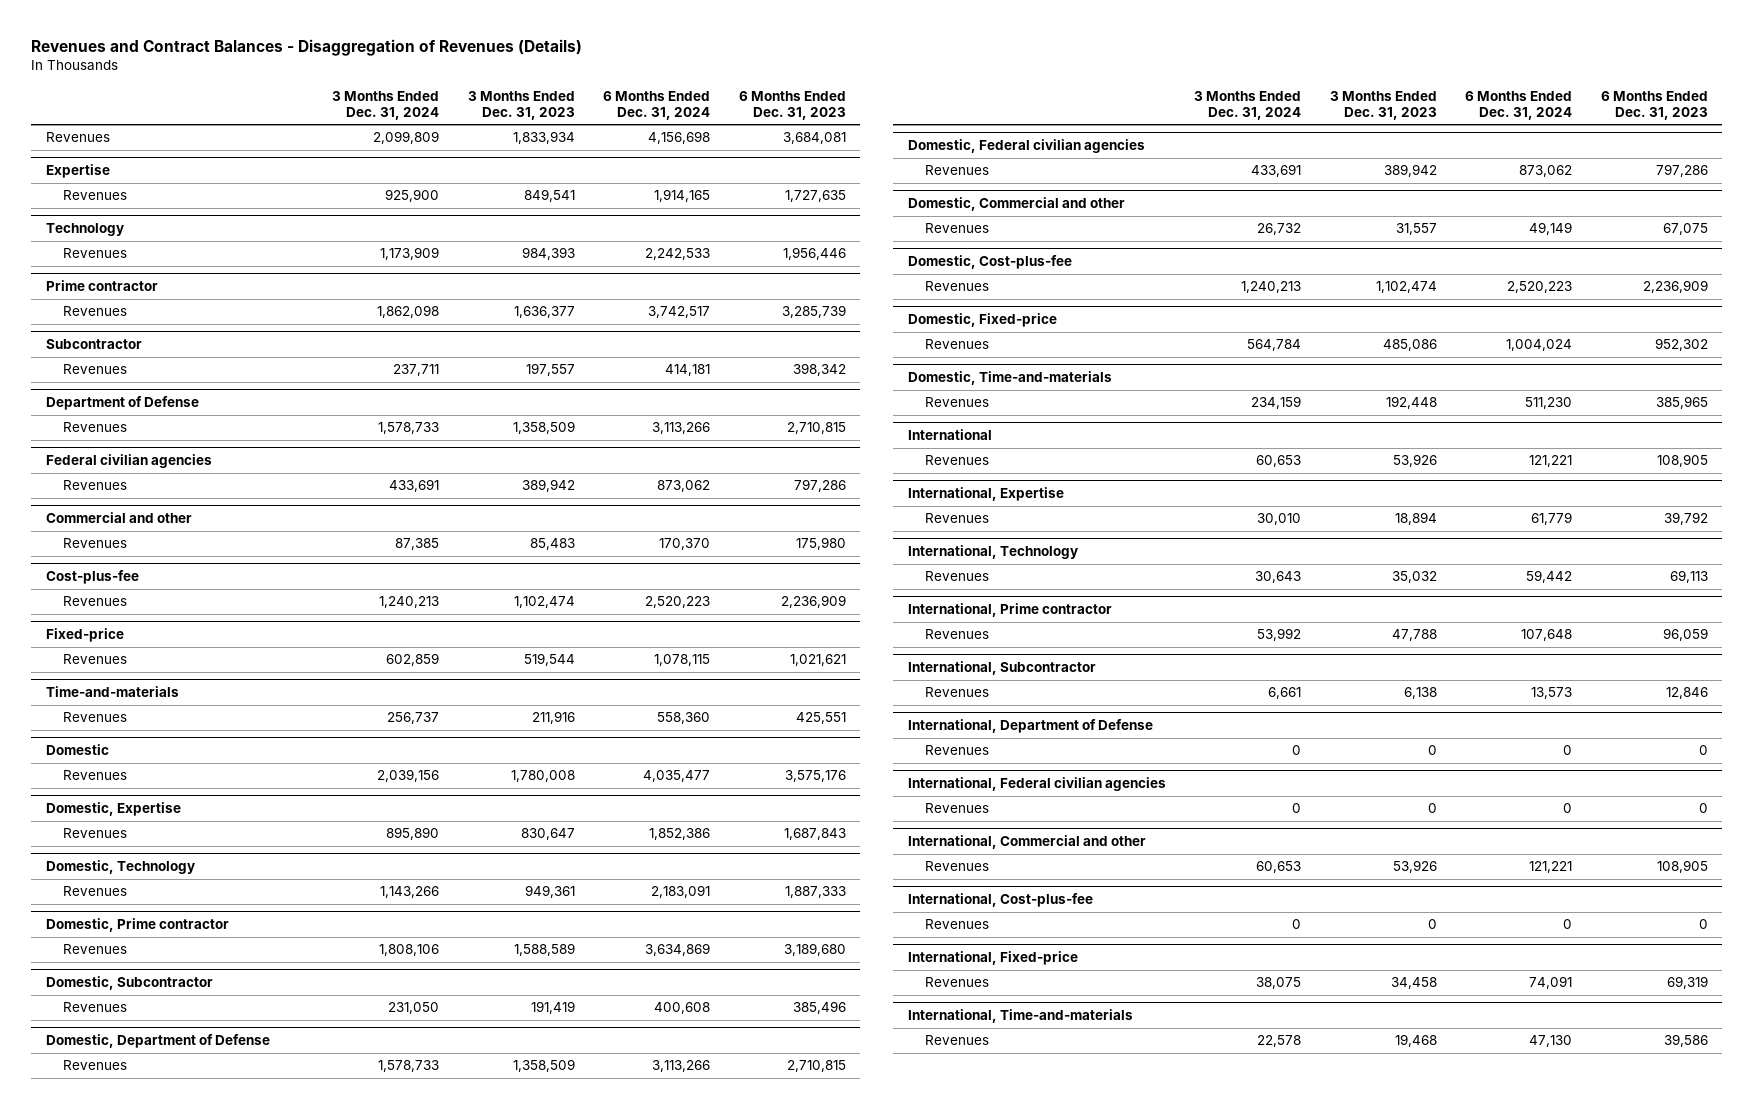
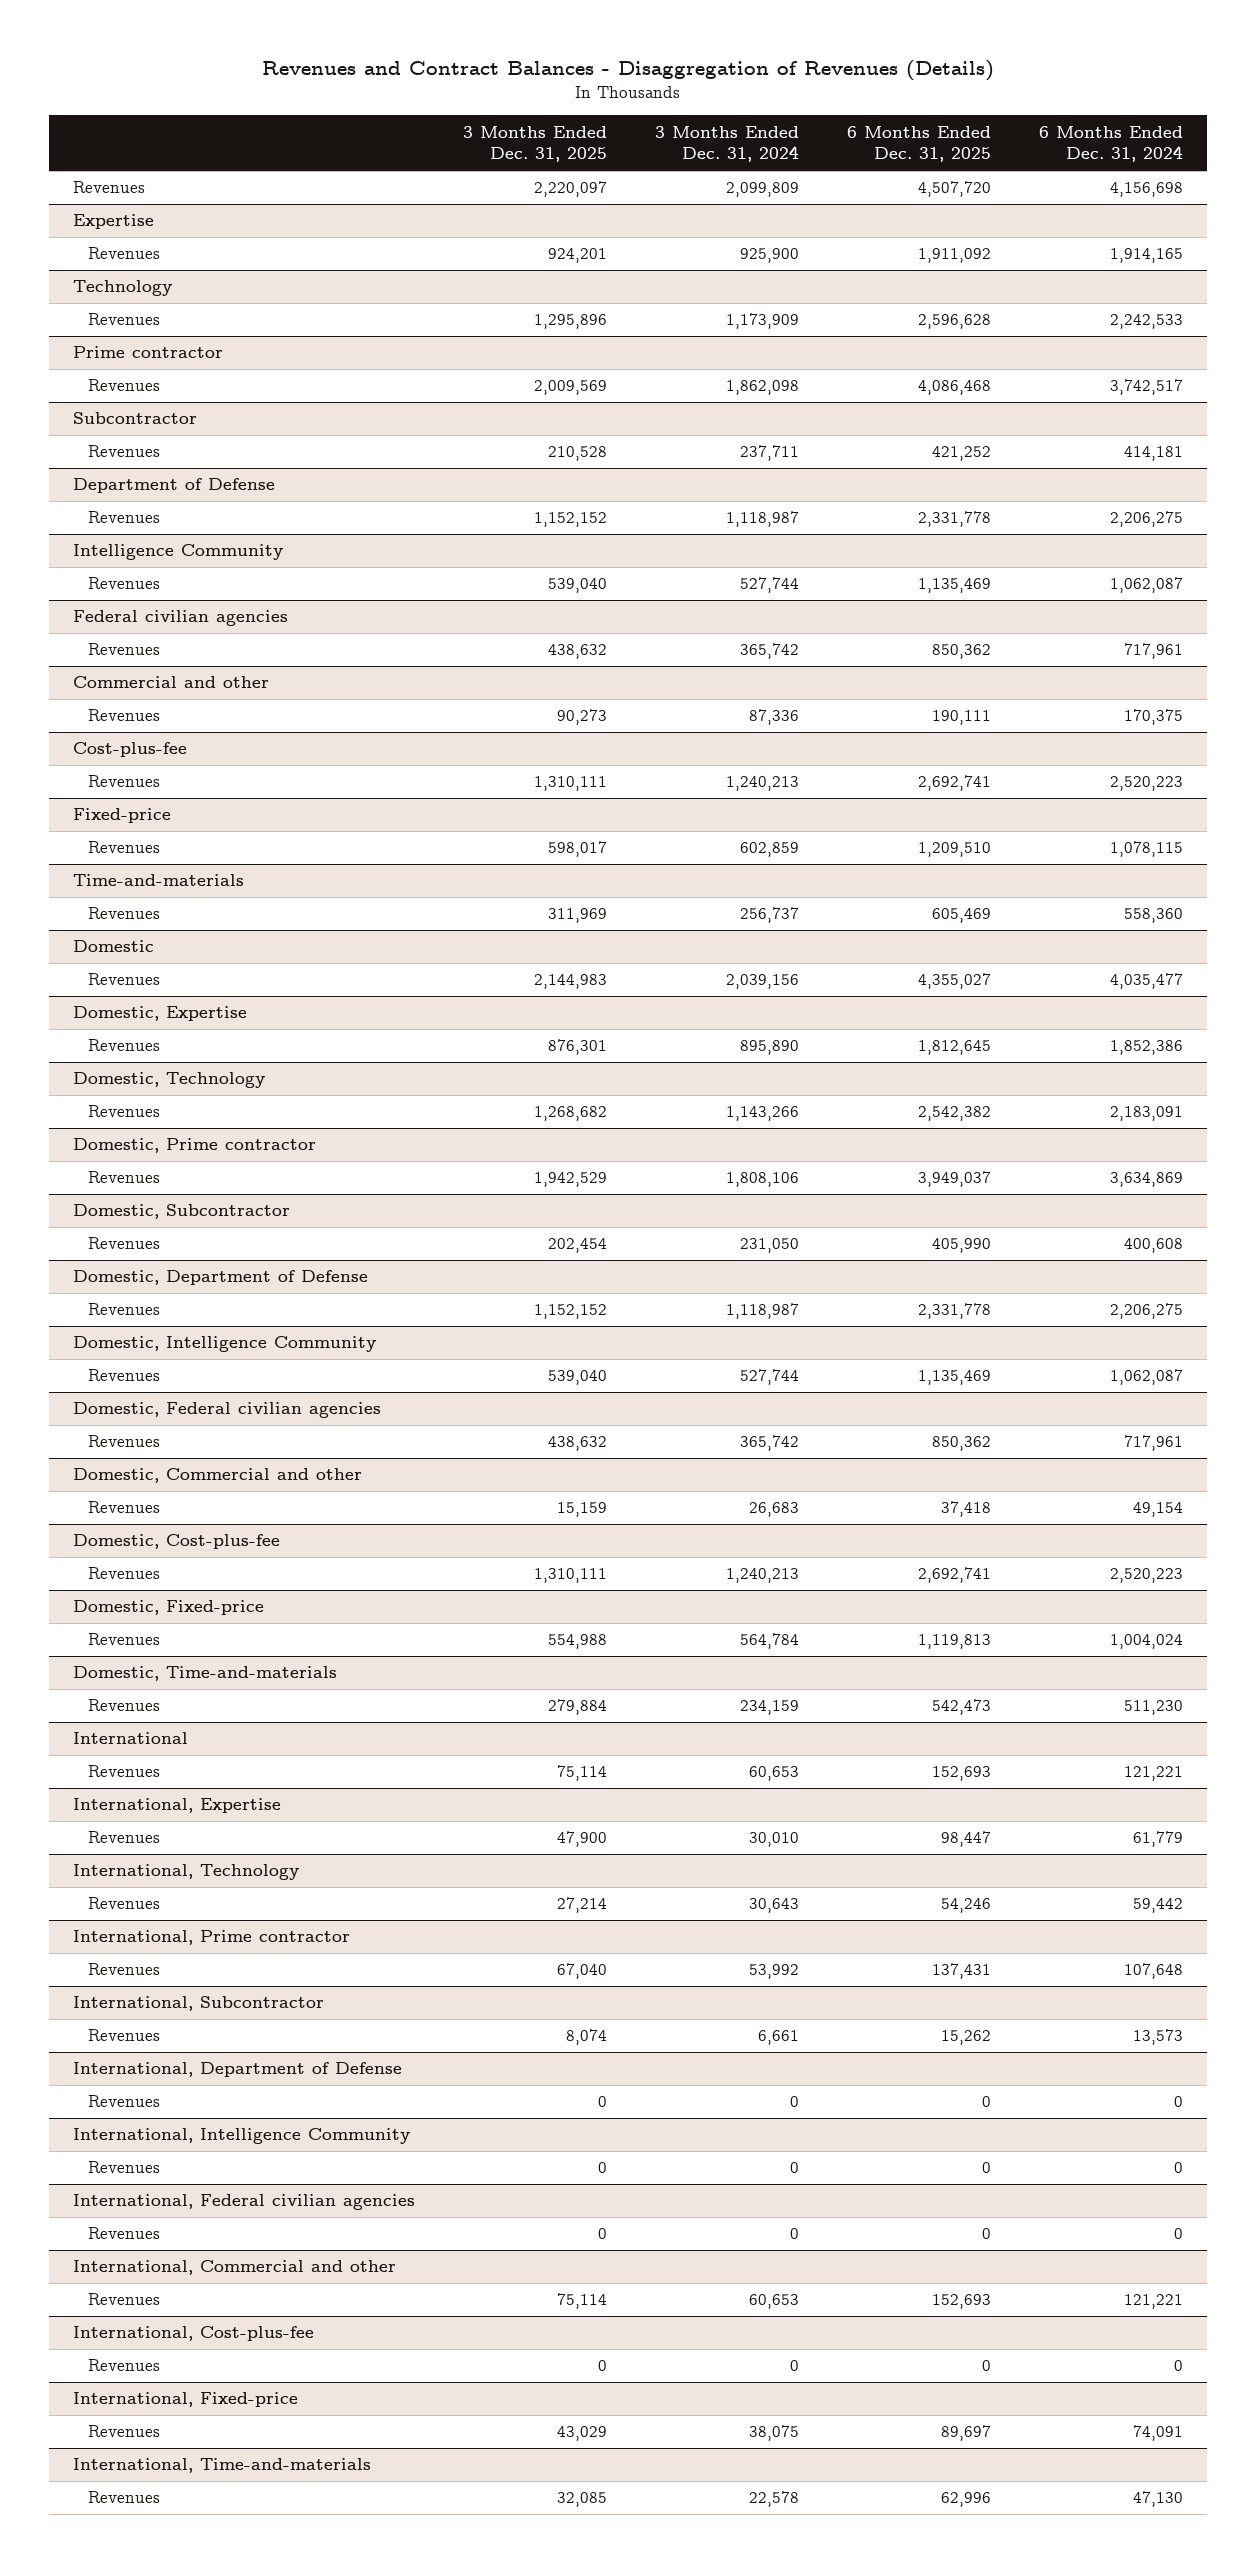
[467,90,575,120] 3 Months Ended Dec. 31, 2023 -> none
[738,90,846,120] 6 Months Ended Dec. 31, 2023 -> none
none -> [463,125,608,163] 3 Months Ended Dec. 31, 2025
none -> [847,125,992,163] 6 Months Ended Dec. 31, 2025
[378,422,440,435] 1,578,733 -> [726,511,800,528] 1,118,987
[652,422,711,435] 3,113,266 -> [1110,511,1184,528] 2,206,275
none -> [73,544,284,561] Intelligence Community
none -> [88,577,161,590] Revenues
[389,479,440,493] 433,691 -> [740,643,800,660] 365,742
[657,480,711,493] 873,062 -> [1124,643,1184,660] 717,961
[395,538,440,551] 87,385 -> [749,709,800,726] 87,336
[659,538,711,551] 170,370 -> [1124,709,1184,726] 170,375
[378,1060,440,1073] 1,578,733 -> [726,1303,800,1320] 1,118,987
[652,1060,711,1073] 3,113,266 -> [1110,1303,1184,1320] 2,206,275
none -> [73,1336,377,1353] Domestic, Intelligence Community
none -> [88,1369,161,1382] Revenues
[1251,164,1302,178] 433,691 -> [740,1435,800,1452] 365,742
[1519,165,1573,178] 873,062 -> [1124,1435,1184,1452] 717,961
[1257,223,1302,236] 26,732 -> [749,1502,800,1518] 26,683
[1529,222,1573,236] 49,149 -> [1133,1502,1184,1518] 49,154
none -> [73,2128,411,2145] International, Intelligence Community
none -> [88,2161,161,2174] Revenues

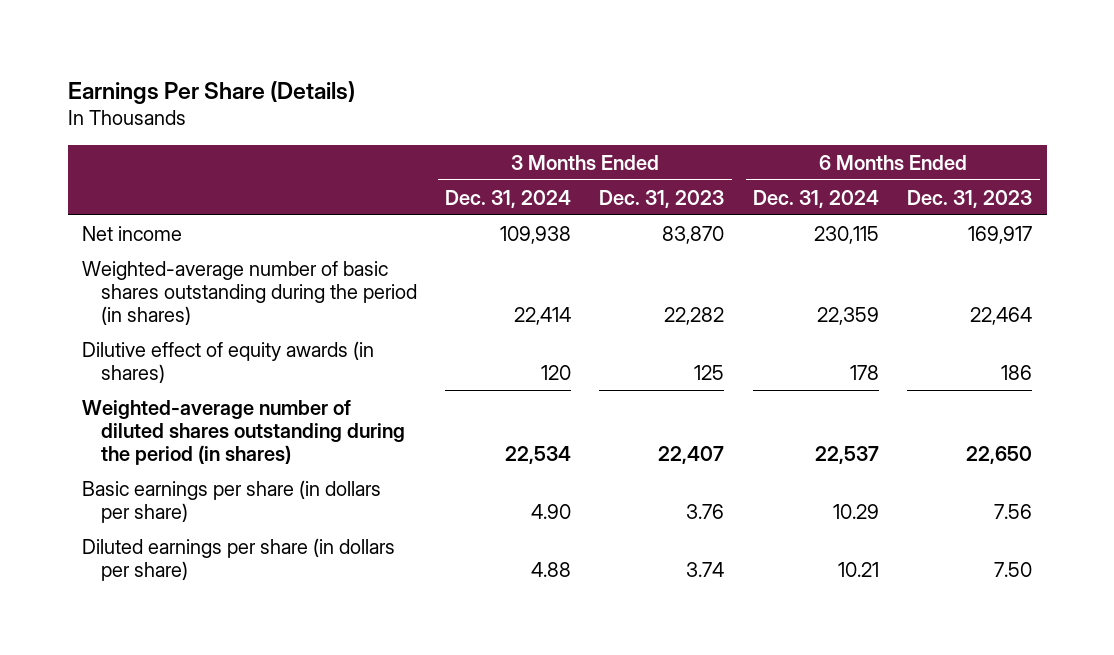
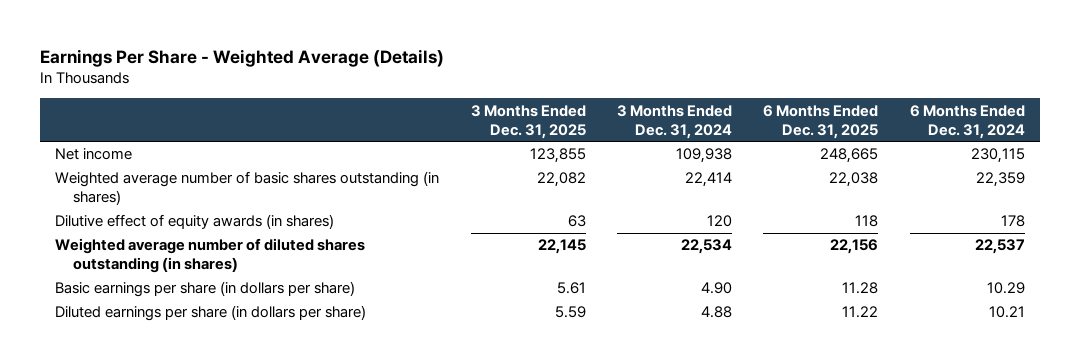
[67,80,355,104] Earnings Per Share (Details) -> [39,49,444,68] Earnings Per Share - Weighted Average (Details)
[599,189,725,208] Dec. 31, 2023 -> none
[907,189,1033,208] Dec. 31, 2023 -> none
none -> [470,104,586,139] 3 Months Ended Dec. 31, 2025
none -> [763,104,879,139] 6 Months Ended Dec. 31, 2025
[81,260,417,325] Weighted-average number of basic shares outstanding during the period (in shares) -> [55,171,440,206] Weighted average number of basic shares outstanding (in shares)
[81,399,405,465] Weighted-average number of diluted shares outstanding during the period (in shares) -> [55,238,366,274] Weighted average number of diluted shares outstanding (in shares)

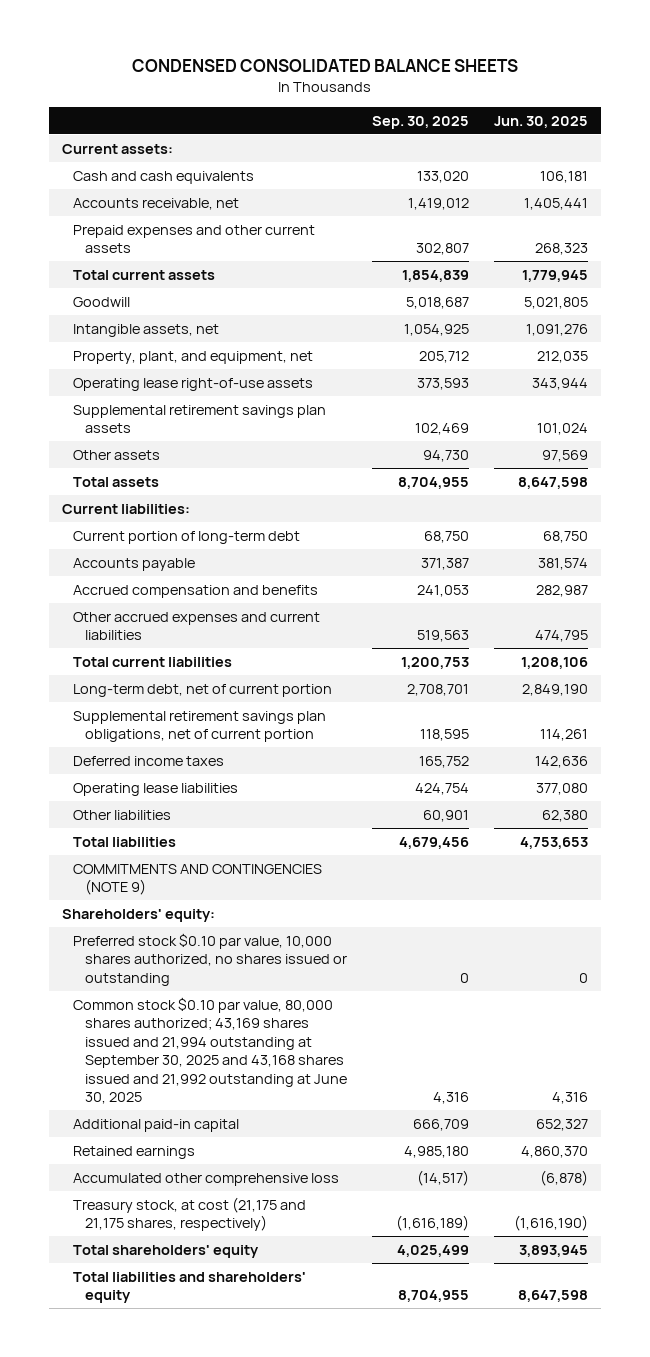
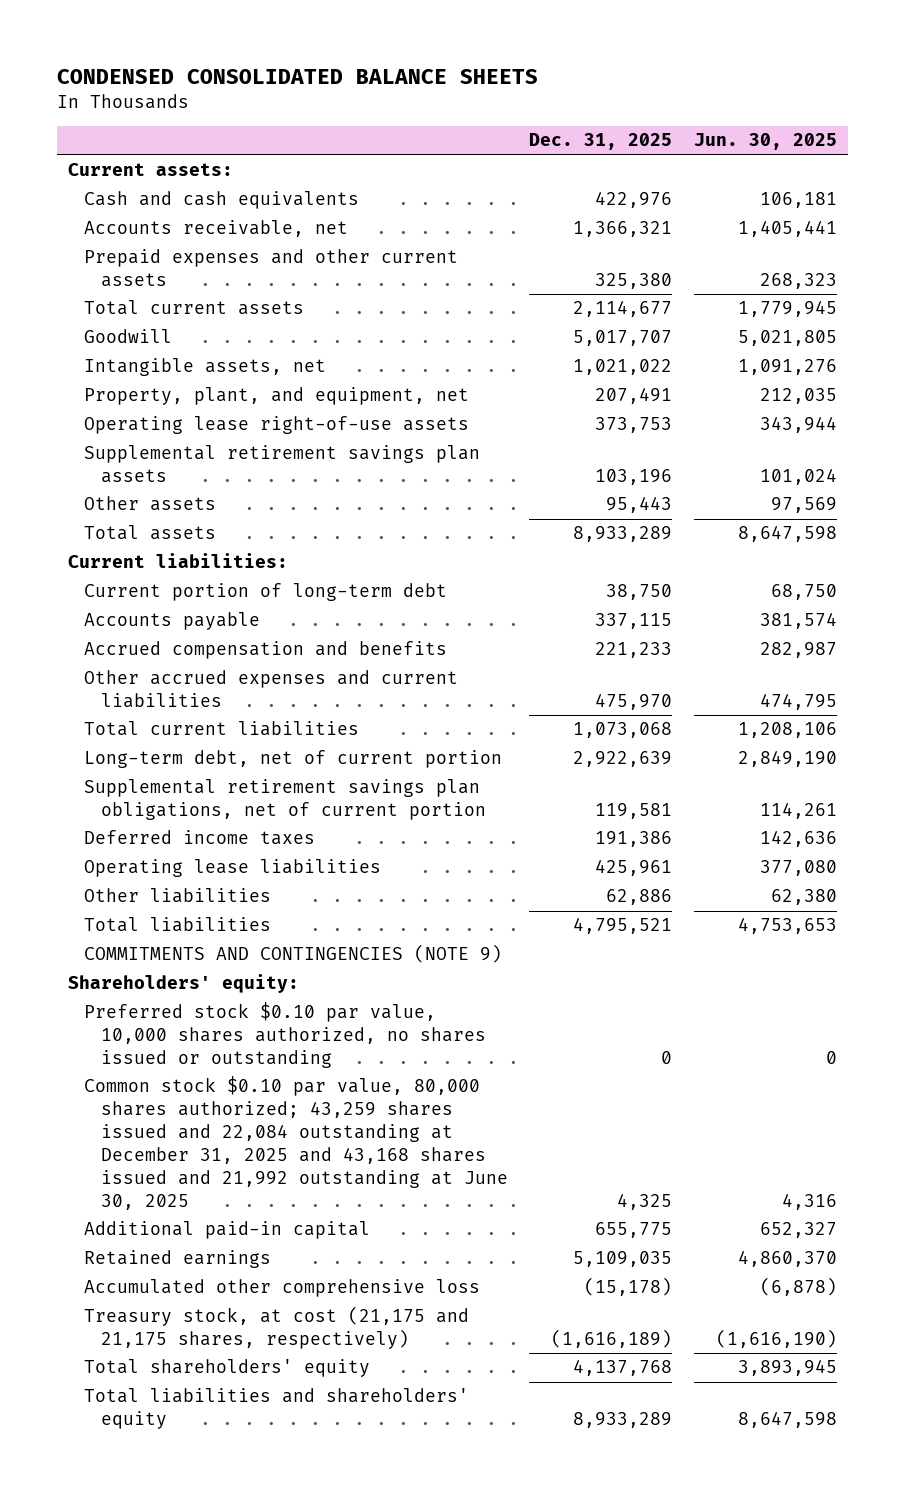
[371,115,469,129] Sep. 30, 2025 -> none
none -> [529,133,673,151] Dec. 31, 2025
[73,996,347,1105] Common stock $0.10 par value, 80,000 shares authorized; 43,169 shares issued and 21,994 outstanding at September 30, 2025 and 43,168 shares issued and 21,992 outstanding at June 30, 2025 -> [84,1076,508,1210] Common stock $0.10 par value, 80,000 shares authorized; 43,259 shares issued and 22,084 outstanding at December 31, 2025 and 43,168 shares issued and 21,992 outstanding at June 30, 2025

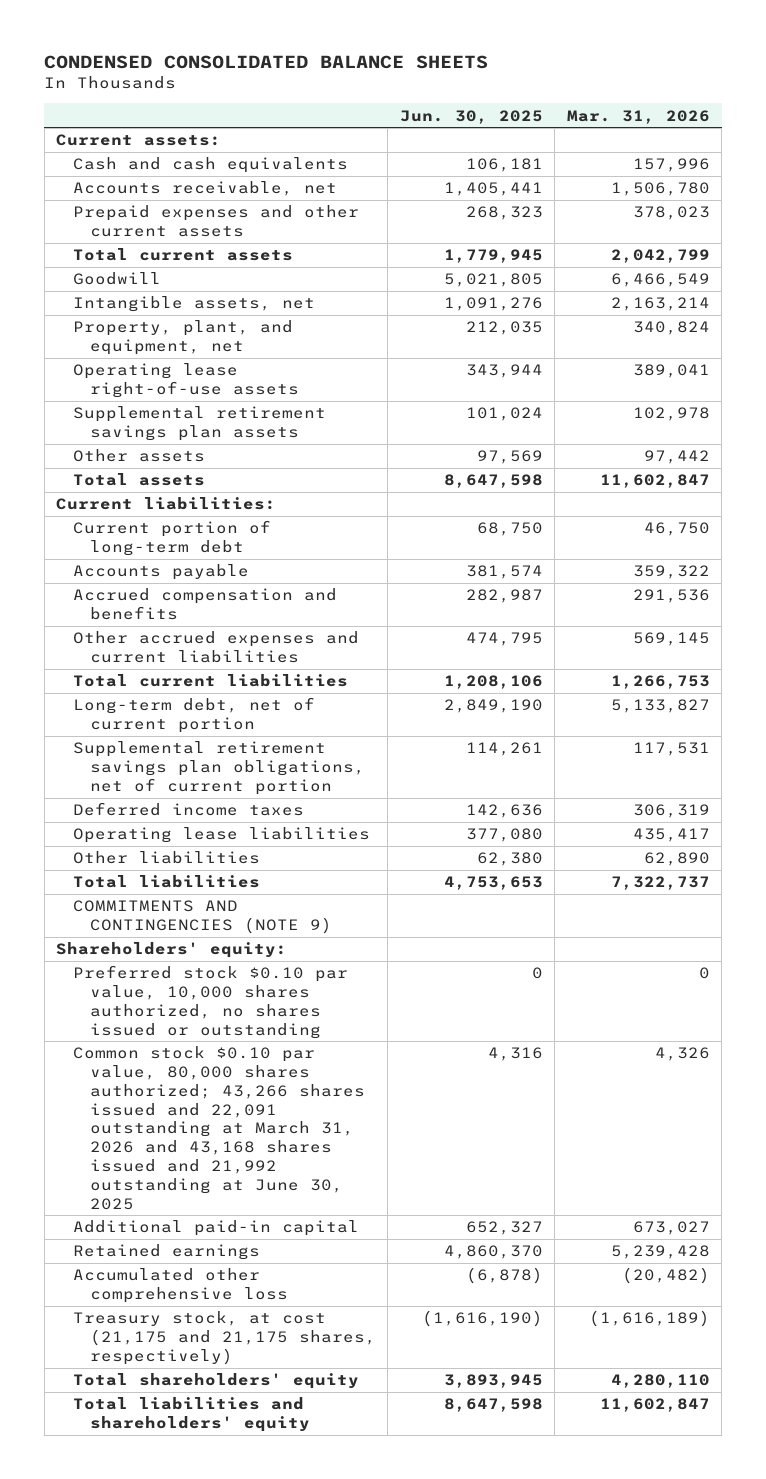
[529,133,673,151] Dec. 31, 2025 -> none
none -> [566,109,710,124] Mar. 31, 2026
[84,1076,508,1210] Common stock $0.10 par value, 80,000 shares authorized; 43,259 shares issued and 22,084 outstanding at December 31, 2025 and 43,168 shares issued and 21,992 outstanding at June 30, 2025 -> [72,1046,365,1210] Common stock $0.10 par value, 80,000 shares authorized; 43,266 shares issued and 22,091 outstanding at March 31, 2026 and 43,168 shares issued and 21,992 outstanding at June 30, 2025

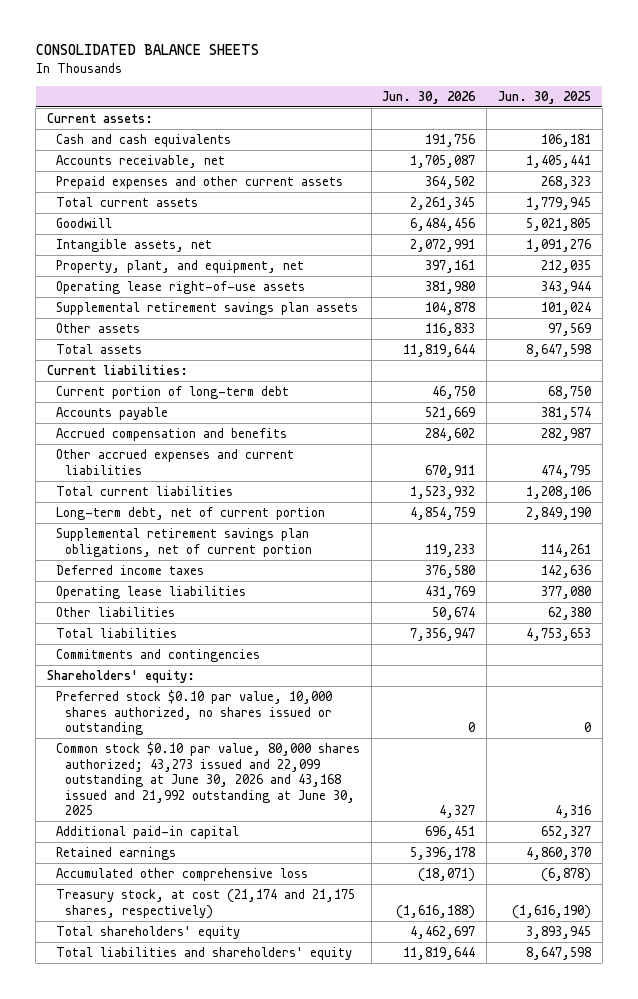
[44,54,489,69] CONDENSED CONSOLIDATED BALANCE SHEETS -> [35,44,259,56] CONSOLIDATED BALANCE SHEETS
[566,109,710,124] Mar. 31, 2026 -> none
none -> [382,90,477,104] Jun. 30, 2026
[72,900,332,935] COMMITMENTS AND CONTINGENCIES (NOTE 9) -> [56,649,261,663] Commitments and contingencies
[72,1046,365,1210] Common stock $0.10 par value, 80,000 shares authorized; 43,266 shares issued and 22,091 outstanding at March 31, 2026 and 43,168 shares issued and 21,992 outstanding at June 30, 2025 -> [56,742,361,816] Common stock $0.10 par value, 80,000 shares authorized; 43,273 issued and 22,099 outstanding at June 30, 2026 and 43,168 issued and 21,992 outstanding at June 30, 2025
[72,1311,376,1365] Treasury stock, at cost (21,175 and 21,175 shares, respectively) -> [56,889,356,919] Treasury stock, at cost (21,174 and 21,175 shares, respectively)

